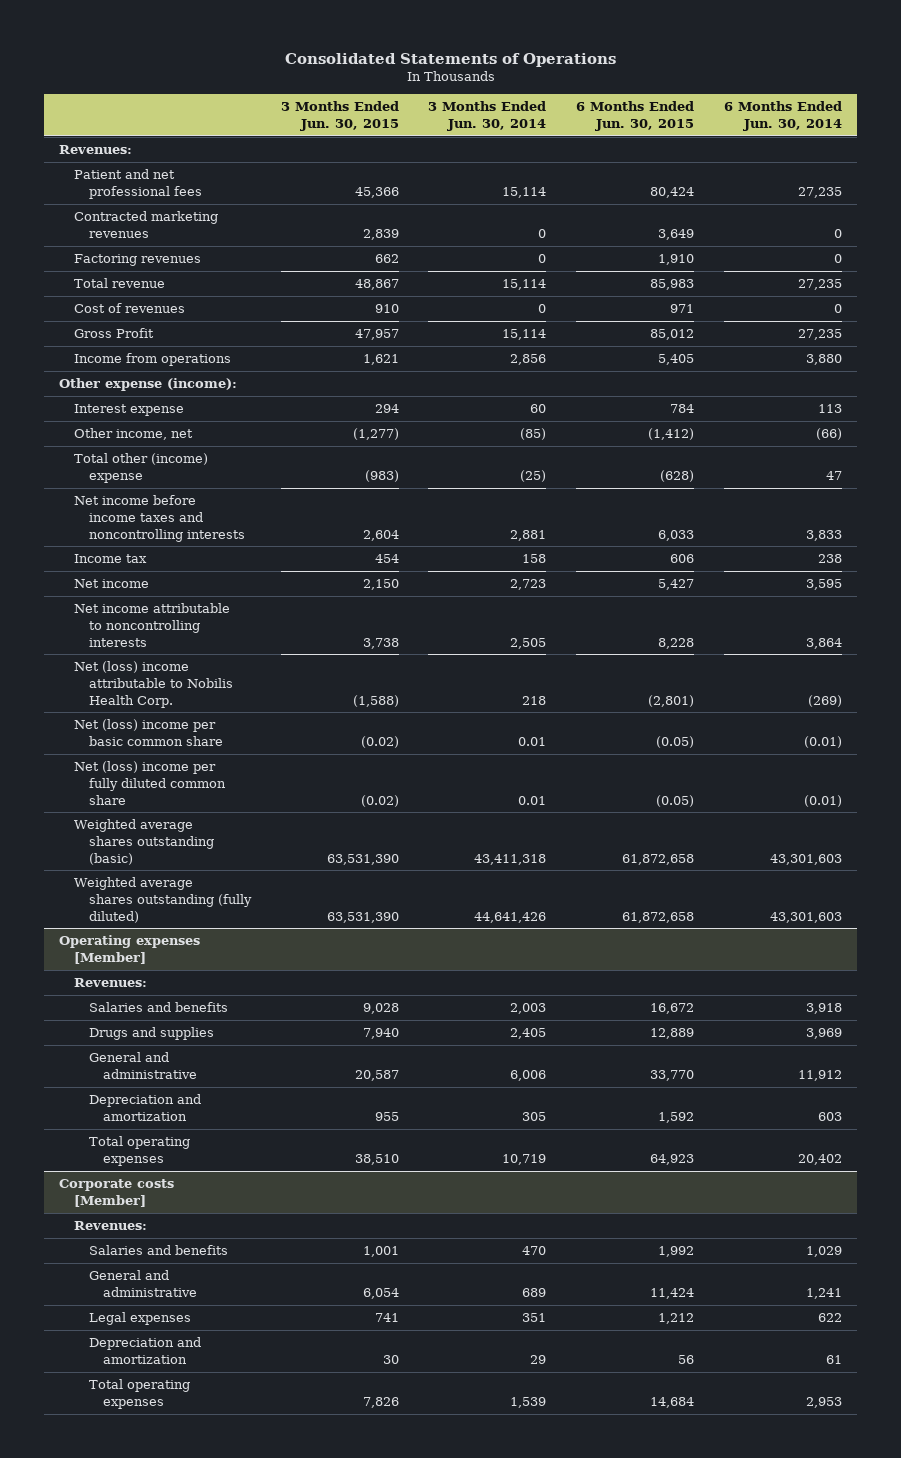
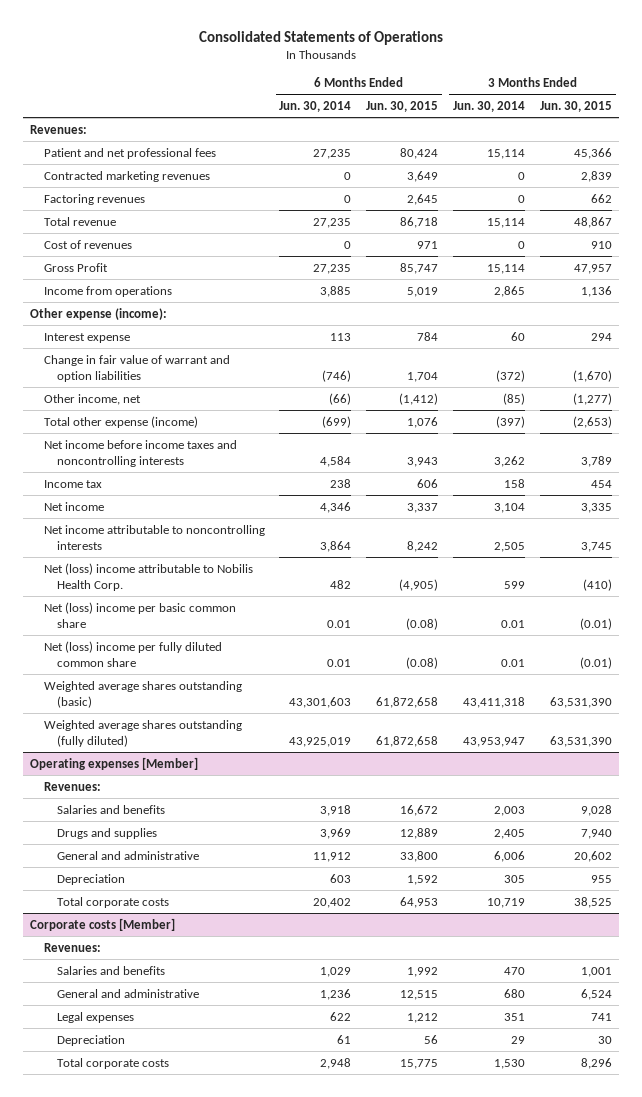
[658,254,695,266] 1,910 -> [407,193,439,205] 2,645
[650,279,695,291] 85,983 -> [400,216,439,228] 86,718
[650,329,695,341] 85,012 -> [400,262,439,274] 85,747
[362,354,399,366] 1,621 -> [580,285,612,297] 1,136
[510,354,547,366] 2,856 -> [494,285,526,297] 2,865
[658,354,695,366] 5,405 -> [407,286,439,297] 5,019
[806,354,843,366] 3,880 -> [320,285,352,297] 3,885
none -> [43,354,230,382] Change in fair value of warrant and option liabilities
[73,453,208,483] Total other (income) expense -> [43,415,198,428] Total other expense (income)
[364,469,399,482] (983) -> [572,415,612,428] (2,653)
[520,469,547,482] (25) -> [496,415,526,428] (397)
[660,469,695,482] (628) -> [407,416,439,428] 1,076
[826,470,843,480] 47 -> [322,415,352,428] (699)
[362,529,399,541] 2,604 -> [580,455,612,467] 3,789
[510,529,547,541] 2,881 -> [494,455,526,467] 3,262
[658,529,695,541] 6,033 -> [407,456,439,467] 3,943
[806,529,843,541] 3,833 -> [320,455,352,467] 4,584
[362,579,399,591] 2,150 -> [580,502,612,513] 3,335
[510,579,547,591] 2,723 -> [494,502,526,513] 3,104
[658,579,695,591] 5,427 -> [407,502,439,513] 3,337
[806,579,843,591] 3,595 -> [320,501,352,513] 4,346
[362,637,399,649] 3,738 -> [580,541,612,552] 3,745
[658,637,695,649] 8,228 -> [407,540,439,552] 8,242
[352,694,399,707] (1,588) -> [582,578,612,591] (410)
[522,695,547,705] 218 -> [504,580,526,589] 599
[648,694,695,707] (2,801) -> [399,578,439,591] (4,905)
[808,694,843,707] (269) -> [330,579,352,589] 482
[360,735,399,748] (0.02) -> [579,617,612,630] (0.01)
[656,735,695,748] (0.05) -> [406,617,439,630] (0.08)
[804,735,843,748] (0.01) -> [327,619,352,628] 0.01
[360,794,399,807] (0.02) -> [579,656,612,669] (0.01)
[656,794,695,807] (0.05) -> [406,656,439,669] (0.08)
[804,794,843,807] (0.01) -> [327,658,352,667] 0.01
[474,911,547,923] 44,641,426 -> [463,736,526,747] 43,953,947
[770,911,843,923] 43,301,603 -> [289,736,352,747] 43,925,019
[354,1069,399,1081] 20,587 -> [573,850,612,862] 20,602
[650,1069,695,1081] 33,770 -> [400,850,439,862] 33,800
[88,1094,201,1121] Depreciation and amortization -> [57,873,126,885] Depreciation
[88,1136,190,1166] Total operating expenses -> [57,896,170,908] Total corporate costs
[354,1153,399,1165] 38,510 -> [573,896,612,908] 38,525
[650,1153,695,1165] 64,923 -> [400,896,439,908] 64,953
[362,1287,399,1299] 6,054 -> [580,988,612,1000] 6,524
[522,1287,547,1297] 689 -> [504,988,526,998] 680
[650,1287,695,1299] 11,424 -> [400,989,439,1000] 12,515
[806,1287,843,1299] 1,241 -> [320,988,352,1000] 1,236
[88,1337,201,1364] Depreciation and amortization -> [57,1034,126,1046] Depreciation
[88,1379,190,1409] Total operating expenses -> [57,1057,170,1069] Total corporate costs
[362,1396,399,1408] 7,826 -> [580,1057,612,1069] 8,296
[510,1396,547,1408] 1,539 -> [494,1058,526,1069] 1,530
[650,1396,695,1408] 14,684 -> [400,1058,439,1069] 15,775
[806,1396,843,1408] 2,953 -> [320,1057,352,1069] 2,948

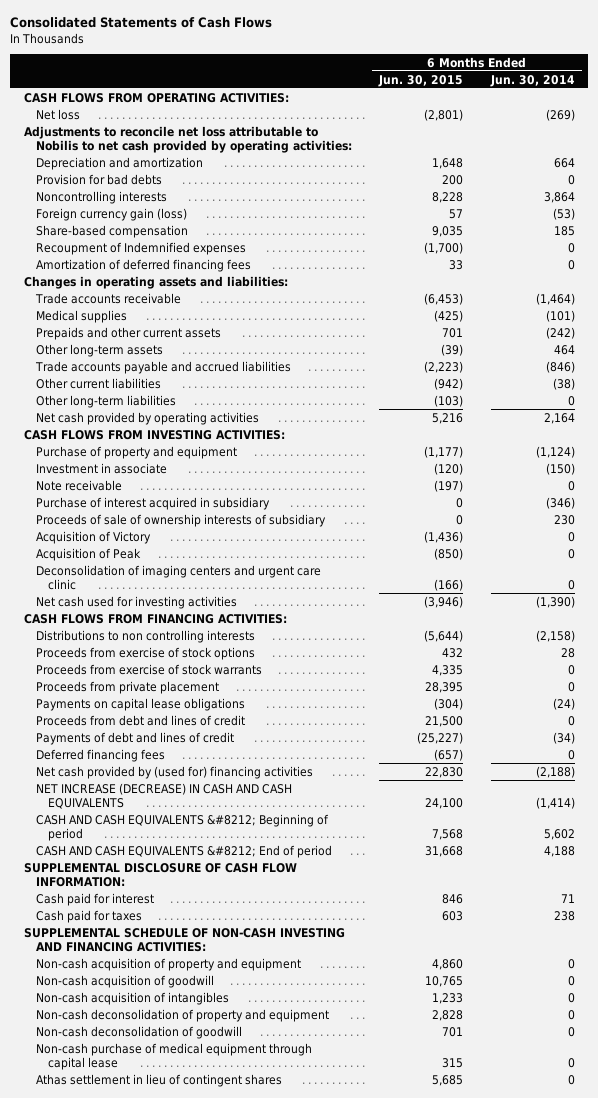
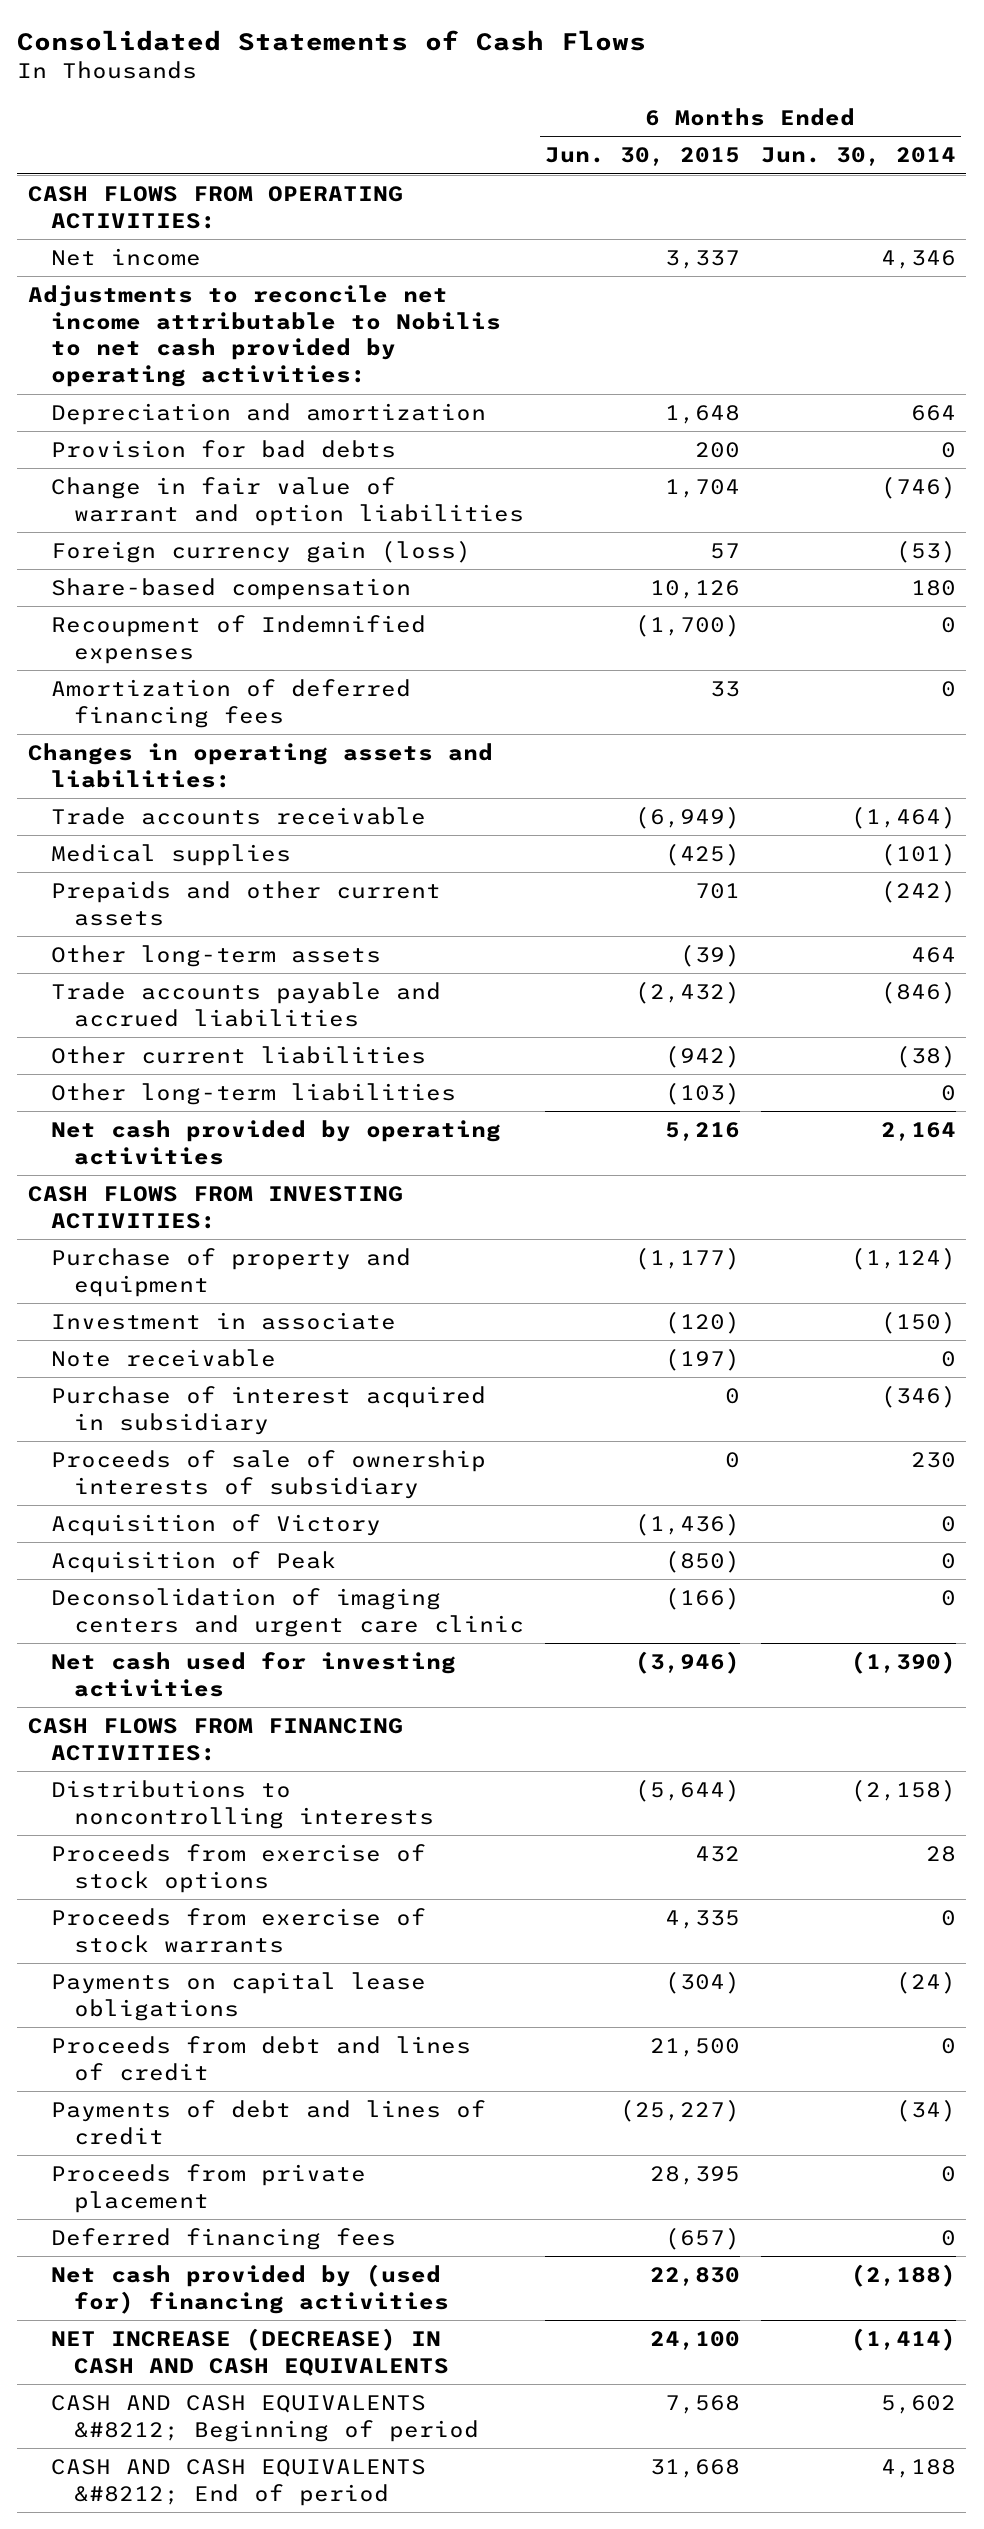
[35,108,80,120] Net loss -> none
none -> [50,248,201,267] Net income
[23,125,352,153] Adjustments to reconcile net loss attributable to Nobilis to net cash provided by operating activities: -> [27,285,501,388] Adjustments to reconcile net income attributable to Nobilis to net cash provided by operating activities:
[35,190,167,204] Noncontrolling interests -> none
none -> [50,477,524,526] Change in fair value of warrant and option liabilities
[432,225,464,237] 9,035 -> [649,580,740,600] 10,126
[553,225,575,236] 185 -> [910,580,956,597] 180
[424,292,464,305] (6,453) -> [634,806,740,830] (6,949)
[424,360,464,373] (2,223) -> [634,981,740,1005] (2,432)
[35,629,255,643] Distributions to non controlling interests -> [50,1780,434,1829] Distributions to noncontrolling interests
[35,680,219,694] Proceeds from private placement -> [50,2164,366,2213] Proceeds from private placement
[23,862,297,887] SUPPLEMENTAL DISCLOSURE OF CASH FLOW INFORMATION: -> none
[35,892,154,906] Cash paid for interest -> none
[35,909,142,923] Cash paid for taxes -> none
[23,927,345,952] SUPPLEMENTAL SCHEDULE OF NON-CASH INVESTING AND FINANCING ACTIVITIES: -> none
[35,957,301,971] Non-cash acquisition of property and equipment -> none
[35,974,214,988] Non-cash acquisition of goodwill -> none
[35,991,229,1005] Non-cash acquisition of intangibles -> none
[35,1008,329,1022] Non-cash deconsolidation of property and equipment -> none
[35,1025,242,1039] Non-cash deconsolidation of goodwill -> none
[35,1042,312,1070] Non-cash purchase of medical equipment through capital lease -> none
[35,1073,282,1087] Athas settlement in lieu of contingent shares -> none

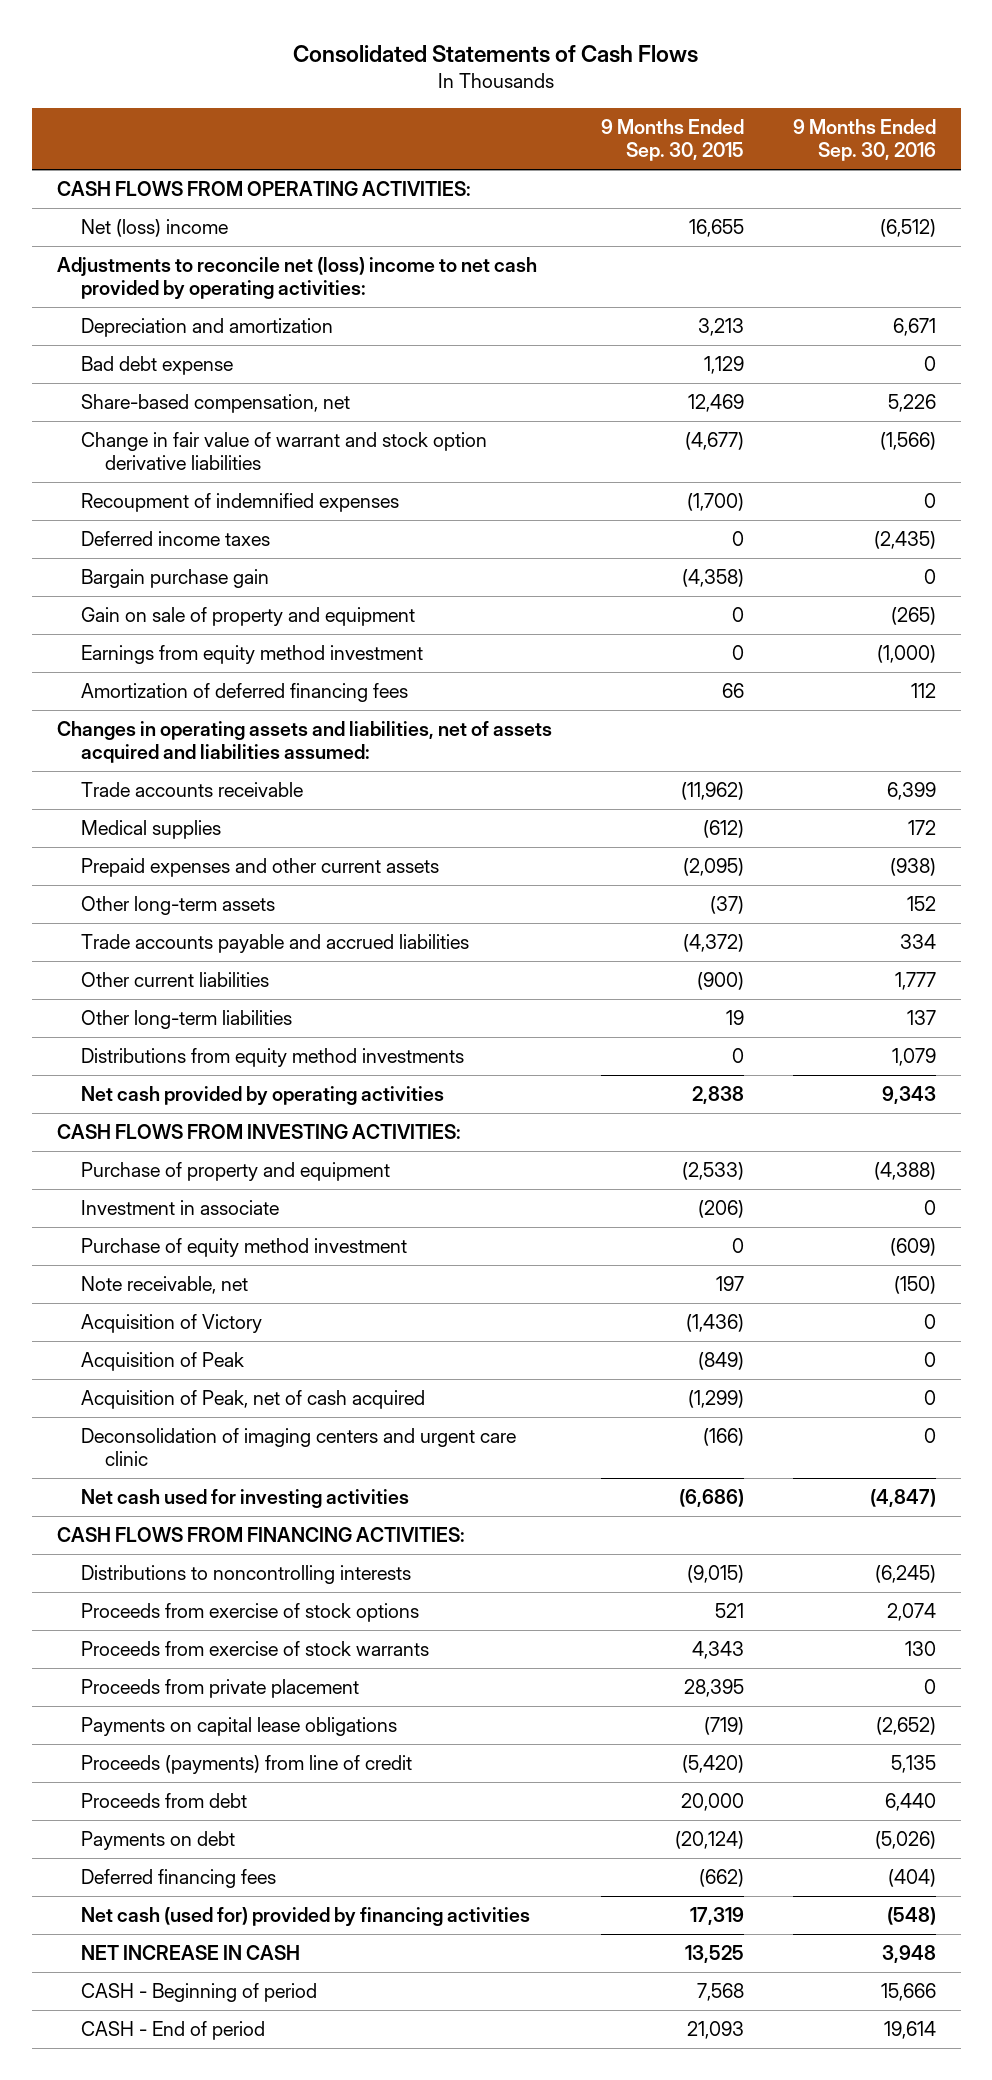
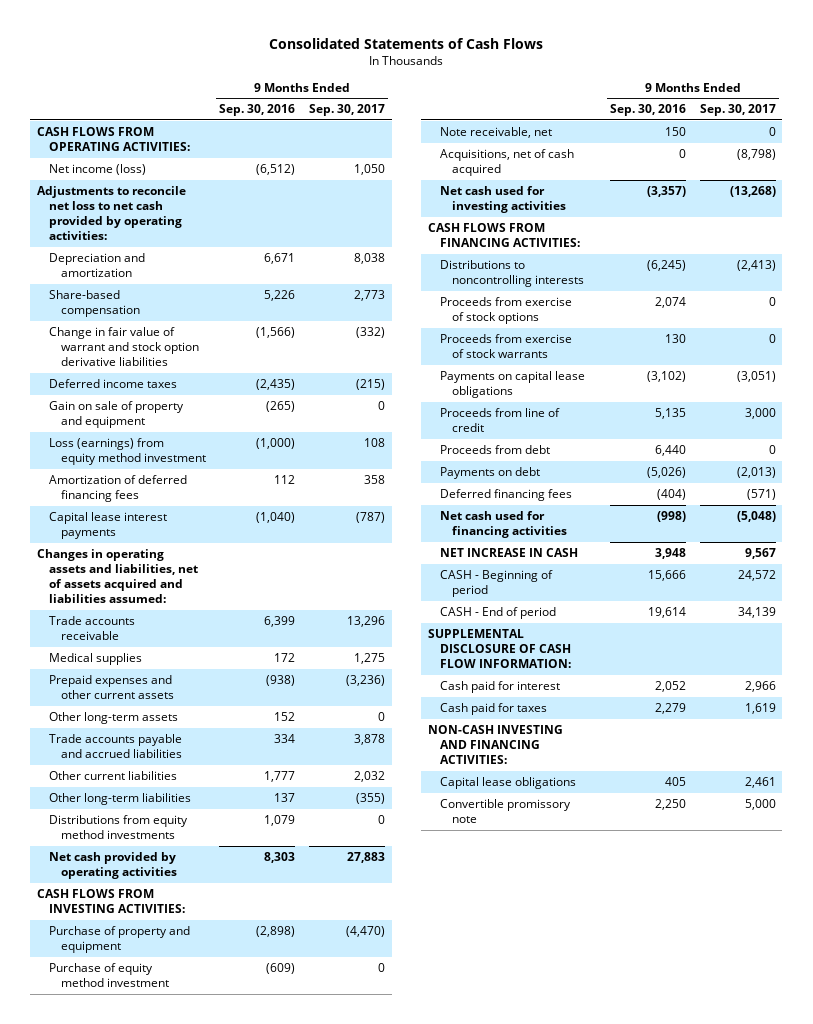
[600,119,744,162] 9 Months Ended Sep. 30, 2015 -> none
none -> [308,104,385,117] Sep. 30, 2017
[80,219,228,238] Net (loss) income -> [49,164,147,176] Net income (loss)
[56,257,537,300] Adjustments to reconcile net (loss) income to net cash provided by operating activities: -> [37,186,187,241] Adjustments to reconcile net loss to net cash provided by operating activities:
[80,356,233,376] Bad debt expense -> none
[80,394,350,414] Share-based compensation, net -> [49,290,141,318] Share-based compensation
[80,493,399,513] Recoupment of indemnified expenses -> none
[80,569,269,589] Bargain purchase gain -> none
[80,645,423,665] Earnings from equity method investment -> [49,438,207,466] Loss (earnings) from equity method investment
none -> [49,512,168,540] Capital lease interest payments
[881,1086,936,1105] 9,343 -> [264,852,296,864] 8,303
[80,1200,279,1216] Investment in associate -> none
[873,1162,936,1181] (4,388) -> [256,926,296,938] (2,898)
[80,1314,262,1334] Acquisition of Victory -> none
[80,1352,244,1372] Acquisition of Peak -> none
[80,1428,516,1467] Deconsolidation of imaging centers and urgent care clinic -> none
[893,1276,936,1295] (150) -> [665,127,687,137] 150
[80,1390,425,1410] Acquisition of Peak, net of cash acquired -> [439,149,574,177] Acquisitions, net of cash acquired
[869,1489,936,1508] (4,847) -> [647,186,687,198] (3,357)
[80,1679,359,1699] Proceeds from private placement -> none
[875,1717,936,1736] (2,652) -> [647,371,687,383] (3,102)
[80,1755,412,1775] Proceeds (payments) from line of credit -> [439,408,560,433] Proceeds from line of credit
[80,1907,530,1927] Net cash (used for) provided by financing activities -> [439,511,567,539] Net cash used for financing activities
[886,1907,936,1926] (548) -> [657,511,687,523] (998)
none -> [427,629,571,669] SUPPLEMENTAL DISCLOSURE OF CASH FLOW INFORMATION:
none -> [439,681,560,694] Cash paid for interest
none -> [439,703,547,716] Cash paid for taxes
none -> [427,725,563,765] NON-CASH INVESTING AND FINANCING ACTIVITIES:
none -> [439,777,576,790] Capital lease obligations
none -> [439,799,571,824] Convertible promissory note

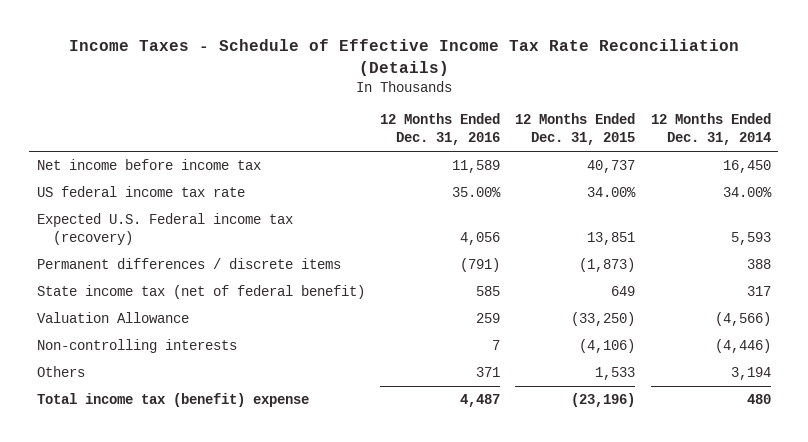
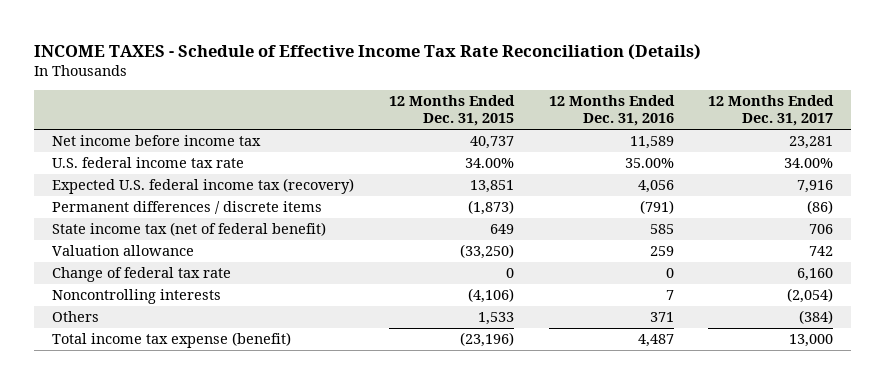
[68,39,739,76] Income Taxes - Schedule of Effective Income Tax Rate Reconciliation (Details) -> [34,43,702,60] INCOME TAXES - Schedule of Effective Income Tax Rate Reconciliation (Details)
[650,113,771,146] 12 Months Ended Dec. 31, 2014 -> none
none -> [708,95,835,127] 12 Months Ended Dec. 31, 2017
[36,186,245,198] US federal income tax rate -> [51,157,244,169] U.S. federal income tax rate
[36,213,293,246] Expected U.S. Federal income tax (recovery) -> [51,178,354,195] Expected U.S. federal income tax (recovery)
[36,312,189,324] Valuation Allowance -> [51,245,194,257] Valuation allowance
none -> [51,267,231,283] Change of federal tax rate
[36,339,237,354] Non-controlling interests -> [51,289,221,305] Noncontrolling interests
[36,393,309,408] Total income tax (benefit) expense -> [51,332,291,349] Total income tax expense (benefit)

